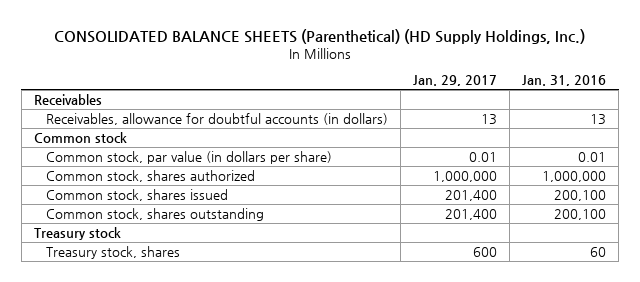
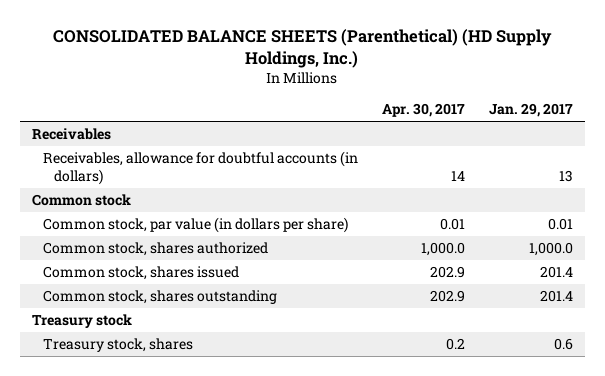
[522,75,607,87] Jan. 31, 2016 -> none
none -> [382,103,466,118] Apr. 30, 2017
[433,170,498,182] 1,000,000 -> [529,242,574,257] 1,000.0
[445,189,498,201] 201,400 -> [540,266,574,279] 201.4
[445,208,498,220] 201,400 -> [540,290,574,303] 201.4
[473,246,498,257] 600 -> [554,338,574,351] 0.6

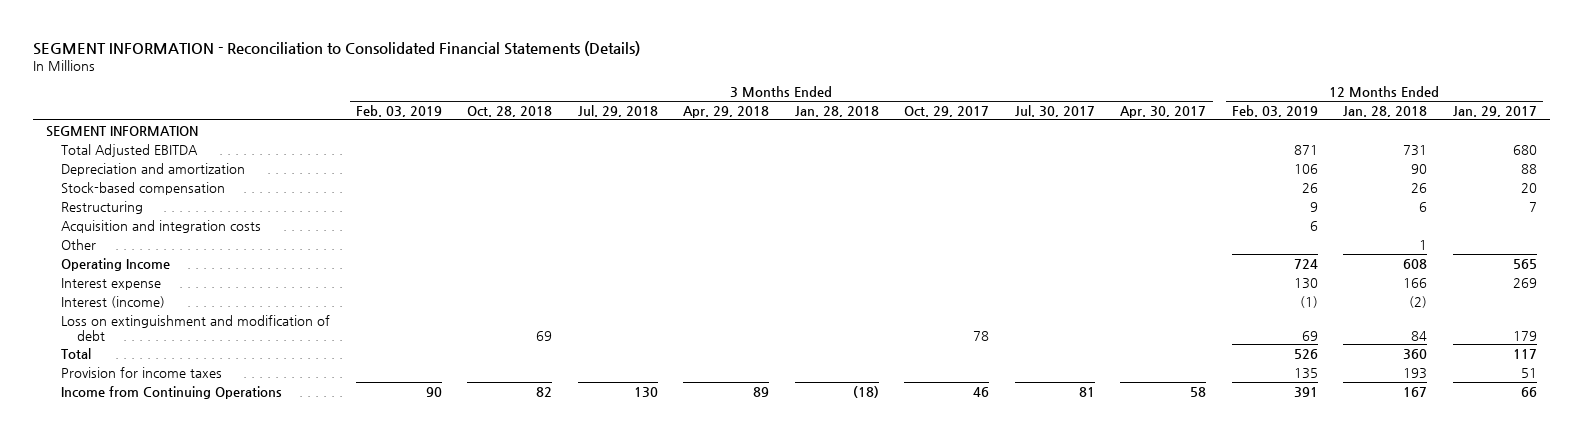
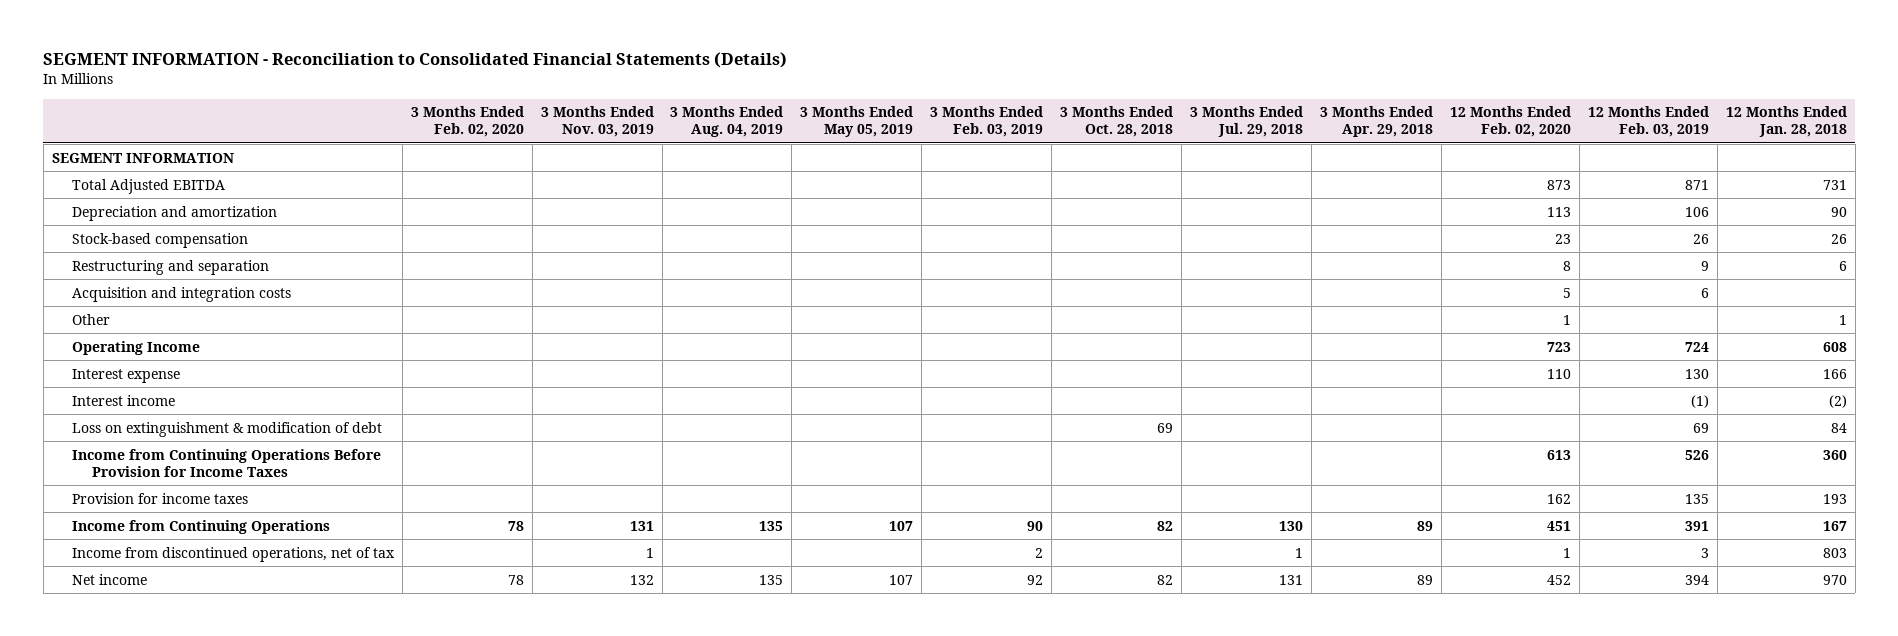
[794,106,879,118] Jan. 28, 2018 -> none
[904,106,990,118] Oct. 29, 2017 -> none
[1014,105,1095,118] Jul. 30, 2017 -> none
[1120,106,1207,119] Apr. 30, 2017 -> none
[1452,106,1537,118] Jan. 29, 2017 -> none
none -> [410,106,524,138] 3 Months Ended Feb. 02, 2020
none -> [540,106,654,138] 3 Months Ended Nov. 03, 2019
none -> [670,106,784,138] 3 Months Ended Aug. 04, 2019
none -> [800,106,914,138] 3 Months Ended May 05, 2019
none -> [1450,106,1572,138] 12 Months Ended Feb. 02, 2020
[61,200,144,214] Restructuring -> [71,259,269,275] Restructuring and separation
[61,295,166,308] Interest (income) -> [71,394,175,406] Interest income
[61,314,331,341] Loss on extinguishment and modification of debt -> [71,421,382,437] Loss on extinguishment & modification of debt
[61,347,92,359] Total -> [71,448,381,477] Income from Continuing Operations Before Provision for Income Taxes
none -> [71,546,395,562] Income from discontinued operations, net of tax
none -> [71,573,147,585] Net income

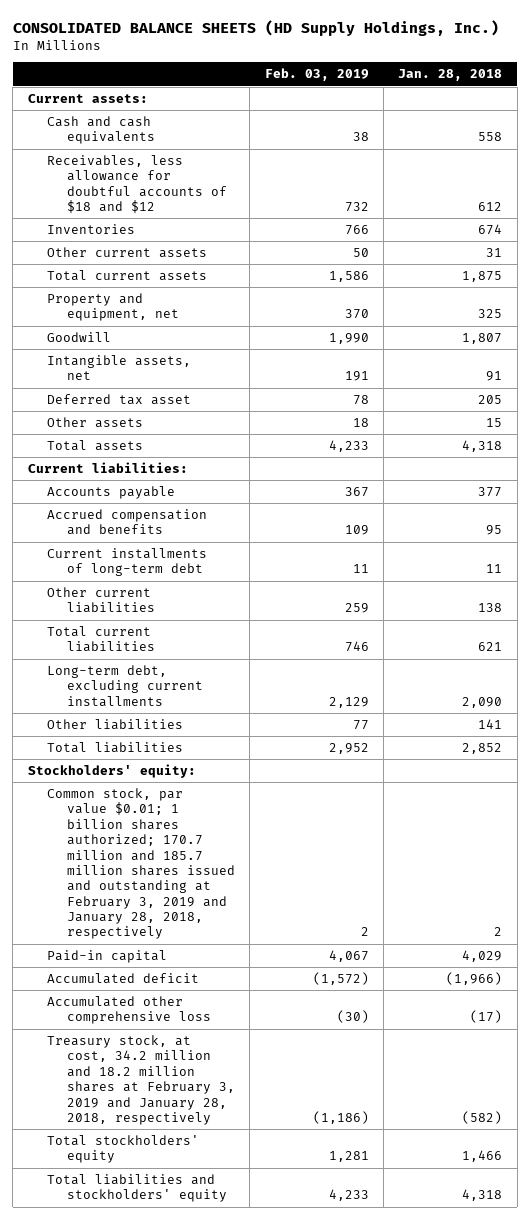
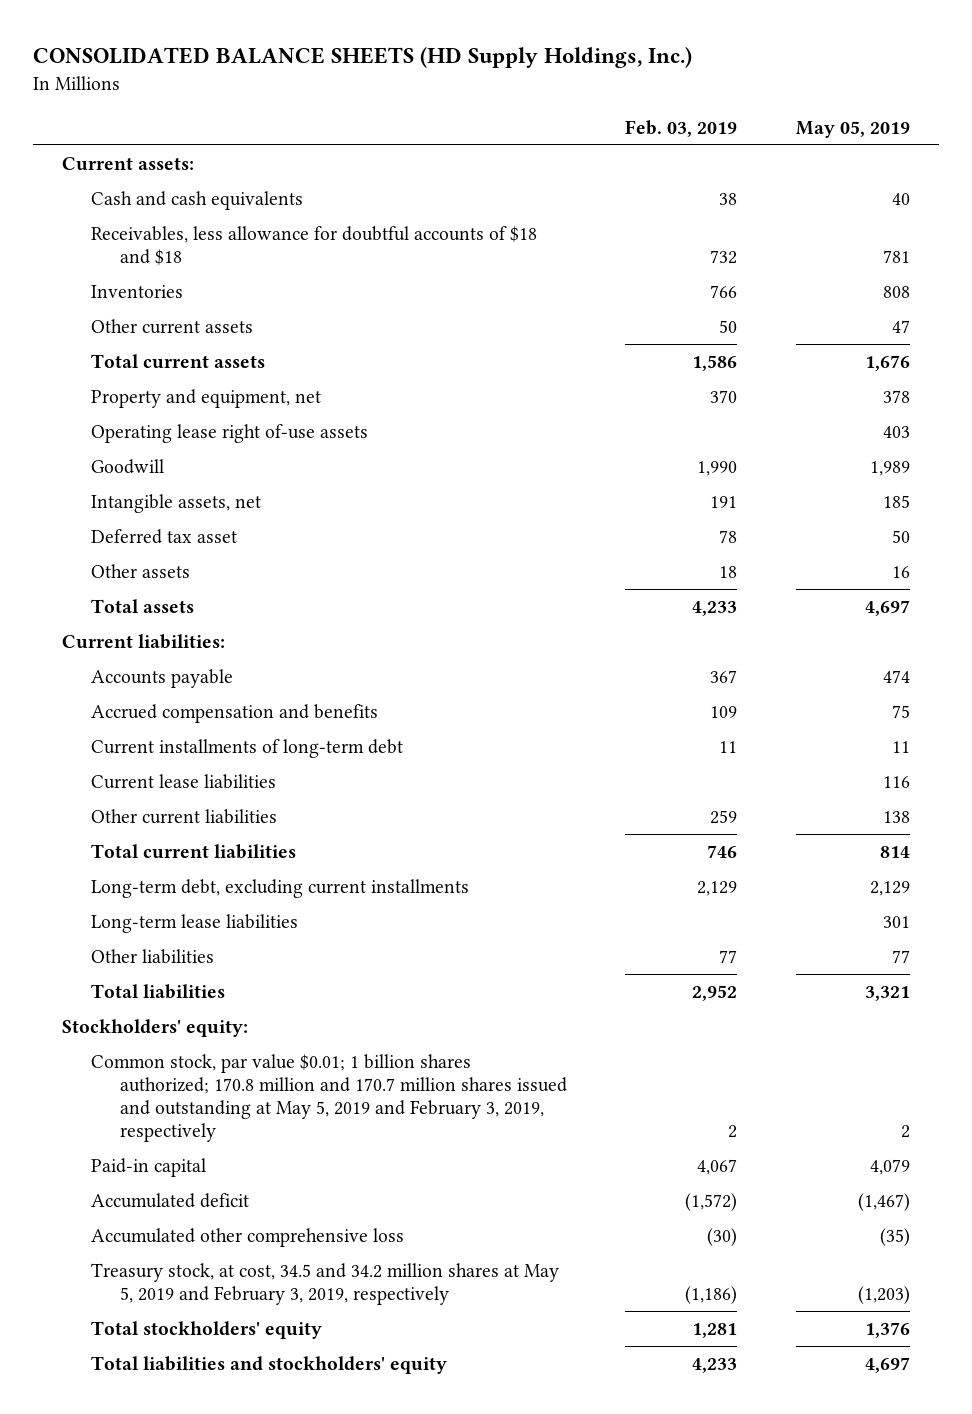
[398,69,503,82] Jan. 28, 2018 -> none
none -> [795,120,910,138] May 05, 2019
[47,155,227,214] Receivables, less allowance for doubtful accounts of $18 and $12 -> [90,225,537,265] Receivables, less allowance for doubtful accounts of $18 and $18
none -> [90,423,368,443] Operating lease right of-use assets
none -> [90,773,276,789] Current lease liabilities
none -> [90,913,298,933] Long-term lease liabilities
[47,788,235,940] Common stock, par value $0.01; 1 billion shares authorized; 170.7 million and 185.7 million shares issued and outstanding at February 3, 2019 and January 28, 2018, respectively -> [90,1053,568,1143] Common stock, par value $0.01; 1 billion shares authorized; 170.8 million and 170.7 million shares issued and outstanding at May 5, 2019 and February 3, 2019, respectively
[47,1035,235,1125] Treasury stock, at cost, 34.2 million and 18.2 million shares at February 3, 2019 and January 28, 2018, respectively -> [90,1262,559,1305] Treasury stock, at cost, 34.5 and 34.2 million shares at May 5, 2019 and February 3, 2019, respectively

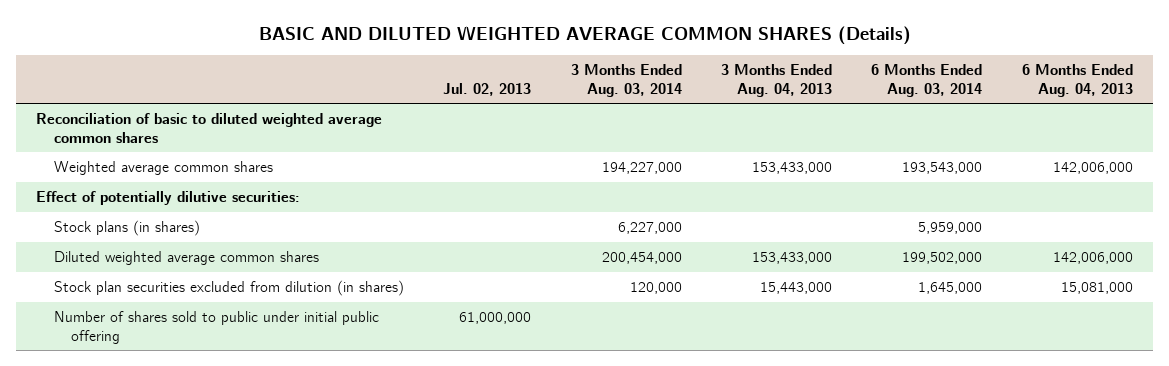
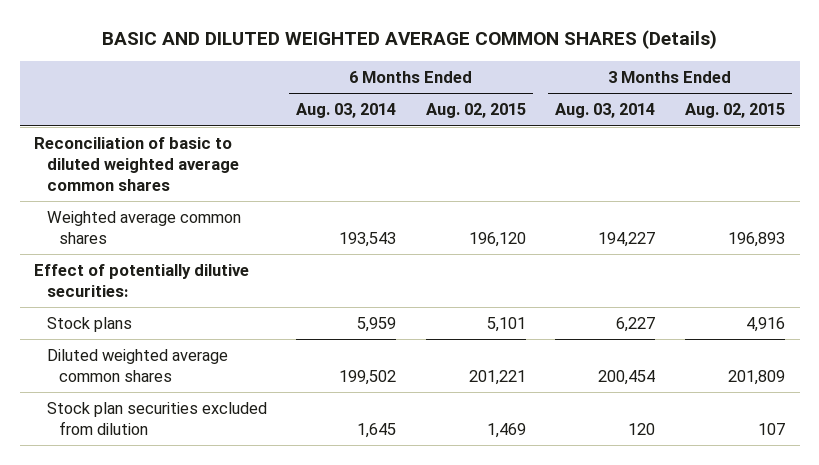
[443,82,532,96] Jul. 02, 2013 -> none
[721,64,833,97] 3 Months Ended Aug. 04, 2013 -> none
[1021,64,1133,97] 6 Months Ended Aug. 04, 2013 -> none
none -> [425,103,526,119] Aug. 02, 2015
none -> [684,103,785,119] Aug. 02, 2015
[601,162,682,175] 194,227,000 -> [598,231,656,247] 194,227
[902,162,983,175] 193,543,000 -> [339,231,397,247] 193,543
[53,311,379,344] Number of shares sold to public under initial public offering -> none
[53,220,200,237] Stock plans (in shares) -> [46,316,132,332] Stock plans
[617,222,682,235] 6,227,000 -> [616,316,656,332] 6,227
[918,222,983,235] 5,959,000 -> [357,316,397,332] 5,959
[601,252,682,265] 200,454,000 -> [598,369,656,385] 200,454
[902,252,983,265] 199,502,000 -> [339,369,397,385] 199,502
[53,280,404,297] Stock plan securities excluded from dilution (in shares) -> [46,401,267,435] Stock plan securities excluded from dilution
[629,282,682,295] 120,000 -> [628,422,656,435] 120
[918,282,983,295] 1,645,000 -> [357,422,397,438] 1,645

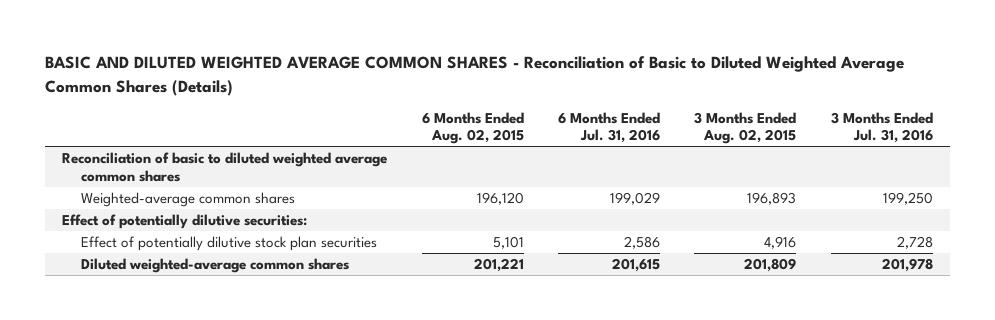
[101,29,717,49] BASIC AND DILUTED WEIGHTED AVERAGE COMMON SHARES (Details) -> [45,56,905,96] BASIC AND DILUTED WEIGHTED AVERAGE COMMON SHARES - Reconciliation of Basic to Diluted Weighted Average Common Shares (Details)
[296,103,397,119] Aug. 03, 2014 -> none
[555,103,656,119] Aug. 03, 2014 -> none
none -> [557,111,660,144] 6 Months Ended Jul. 31, 2016
none -> [830,111,933,144] 3 Months Ended Jul. 31, 2016
[46,210,241,244] Weighted average common shares -> [80,192,295,208] Weighted-average common shares
[46,401,267,435] Stock plan securities excluded from dilution -> none
[46,316,132,332] Stock plans -> [80,236,377,252] Effect of potentially dilutive stock plan securities
[46,348,228,382] Diluted weighted average common shares -> [80,258,349,274] Diluted weighted-average common shares

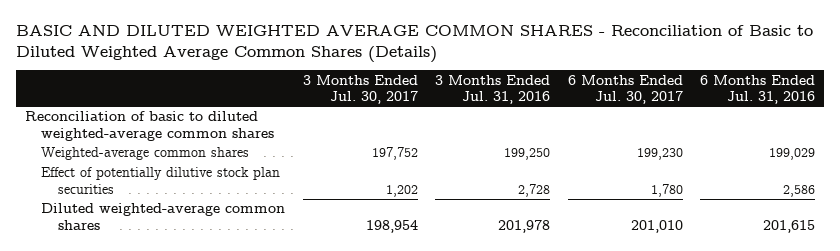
[421,111,524,145] 6 Months Ended Aug. 02, 2015 -> none
[694,111,797,145] 3 Months Ended Aug. 02, 2015 -> none
none -> [302,74,418,105] 3 Months Ended Jul. 30, 2017
none -> [567,74,683,105] 6 Months Ended Jul. 30, 2017
[62,152,388,182] Reconciliation of basic to diluted weighted average common shares -> [24,111,275,141] Reconciliation of basic to diluted weighted-average common shares
[62,214,308,230] Effect of potentially dilutive securities: -> none

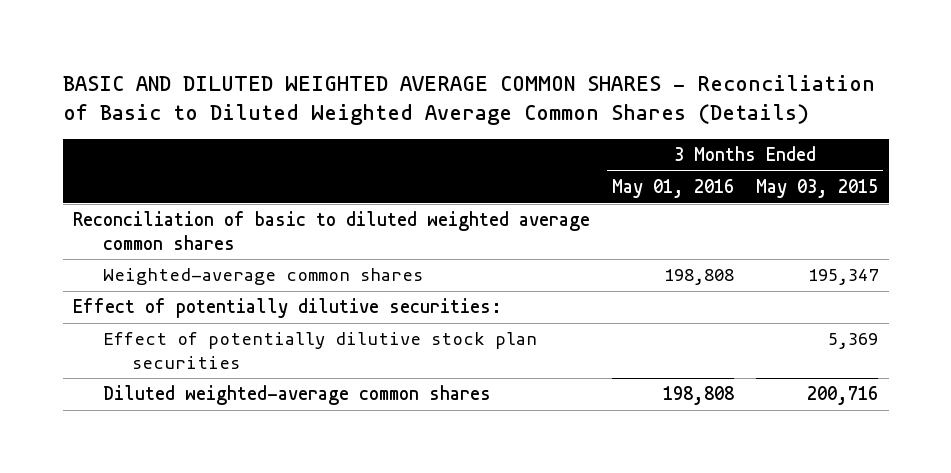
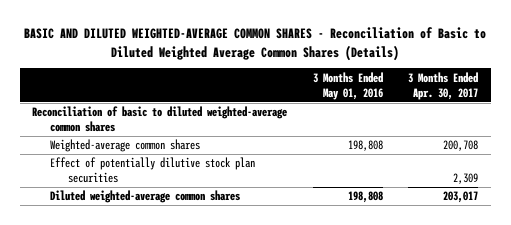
[62,75,875,126] BASIC AND DILUTED WEIGHTED AVERAGE COMMON SHARES - Reconciliation of Basic to Diluted Weighted Average Common Shares (Details) -> [24,27,487,61] BASIC AND DILUTED WEIGHTED-AVERAGE COMMON SHARES - Reconciliation of Basic to Diluted Weighted Average Common Shares (Details)
[755,179,878,199] May 03, 2015 -> none
none -> [408,71,479,100] 3 Months Ended Apr. 30, 2017
[73,211,591,250] Reconciliation of basic to diluted weighted average common shares -> [32,106,288,133] Reconciliation of basic to diluted weighted-average common shares
[73,298,503,319] Effect of potentially dilutive securities: -> none

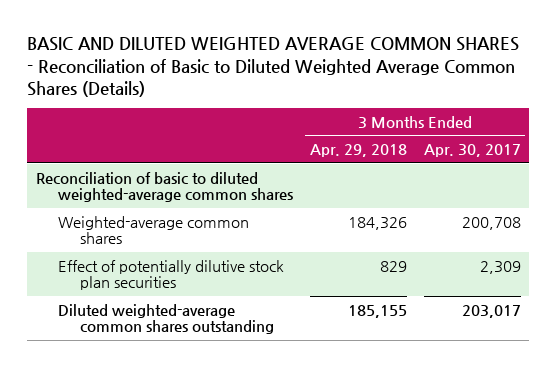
[24,27,487,61] BASIC AND DILUTED WEIGHTED-AVERAGE COMMON SHARES - Reconciliation of Basic to Diluted Weighted Average Common Shares (Details) -> [27,37,520,97] BASIC AND DILUTED WEIGHTED AVERAGE COMMON SHARES - Reconciliation of Basic to Diluted Weighted Average Common Shares (Details)
[312,71,383,100] 3 Months Ended May 01, 2016 -> none
none -> [309,143,407,157] Apr. 29, 2018
[50,190,241,204] Diluted weighted-average common shares -> [57,303,274,335] Diluted weighted-average common shares outstanding

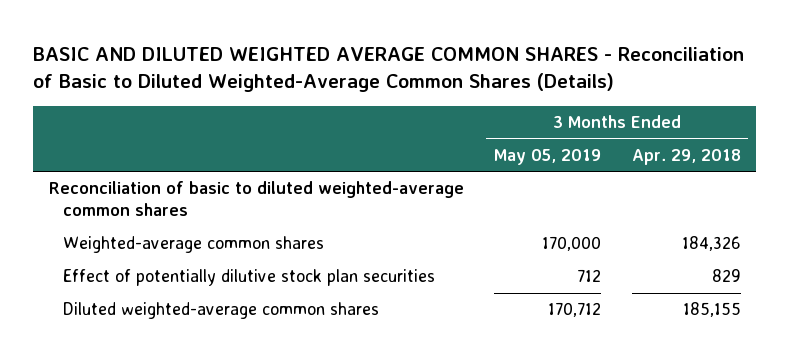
[27,37,520,97] BASIC AND DILUTED WEIGHTED AVERAGE COMMON SHARES - Reconciliation of Basic to Diluted Weighted Average Common Shares (Details) -> [33,46,745,92] BASIC AND DILUTED WEIGHTED AVERAGE COMMON SHARES - Reconciliation of Basic to Diluted Weighted-Average Common Shares (Details)
[423,143,521,157] Apr. 30, 2017 -> none
none -> [494,148,602,165] May 05, 2019
[57,303,274,335] Diluted weighted-average common shares outstanding -> [62,302,379,320] Diluted weighted-average common shares

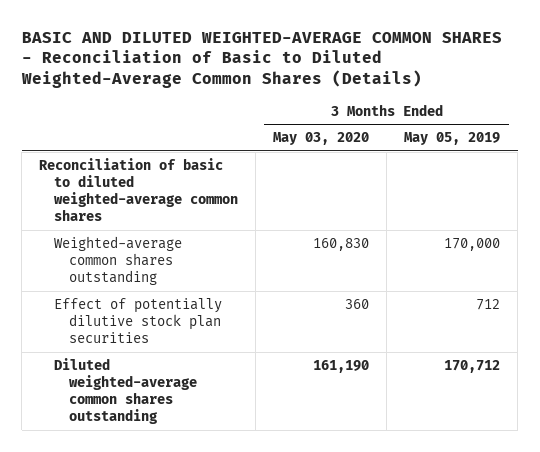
[33,46,745,92] BASIC AND DILUTED WEIGHTED AVERAGE COMMON SHARES - Reconciliation of Basic to Diluted Weighted-Average Common Shares (Details) -> [20,31,502,89] BASIC AND DILUTED WEIGHTED-AVERAGE COMMON SHARES - Reconciliation of Basic to Diluted Weighted-Average Common Shares (Details)
[631,148,741,165] Apr. 29, 2018 -> none
none -> [273,132,370,146] May 03, 2020
[62,236,324,254] Weighted-average common shares -> [54,235,183,286] Weighted-average common shares outstanding
[62,302,379,320] Diluted weighted-average common shares -> [54,357,197,425] Diluted weighted-average common shares outstanding

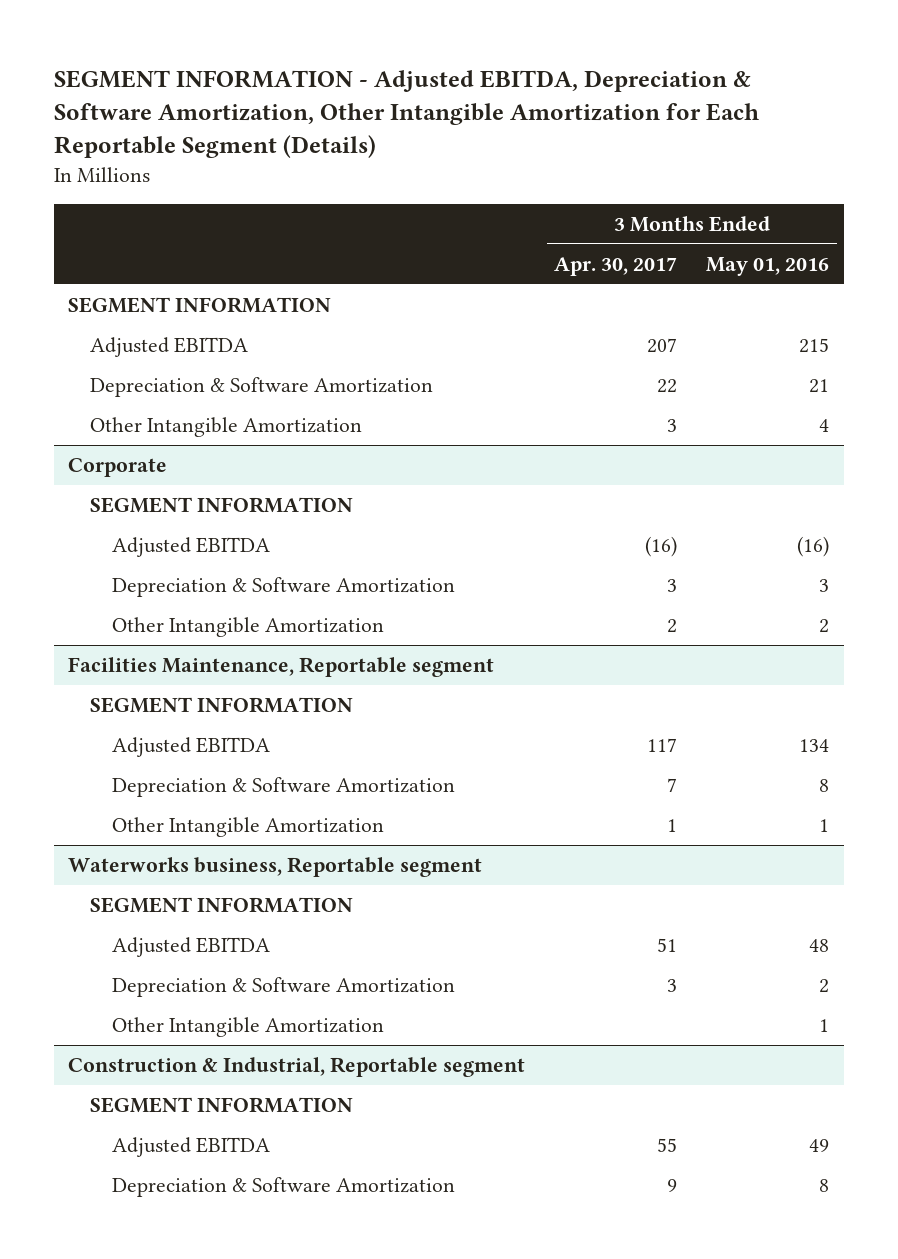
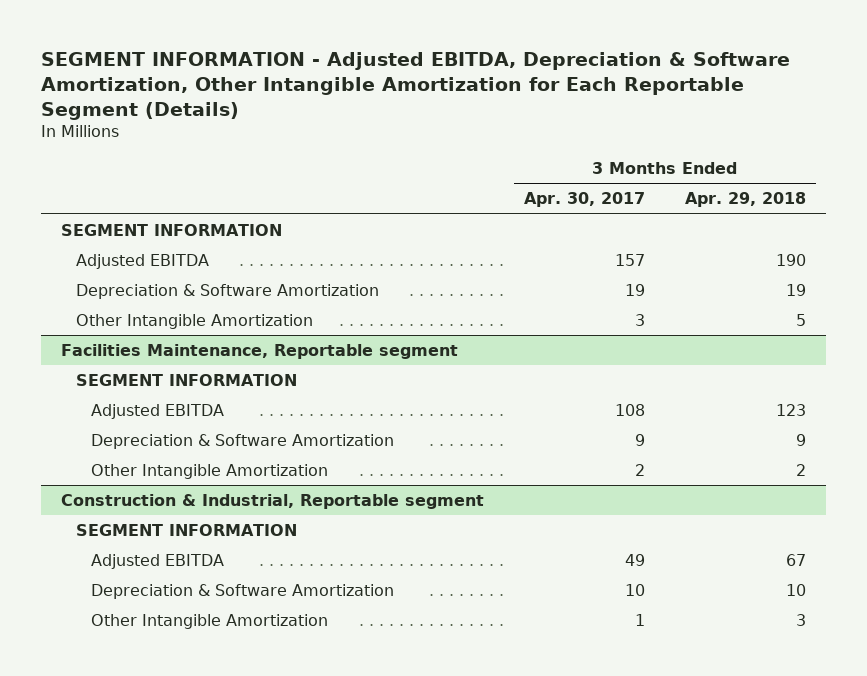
[706,256,830,276] May 01, 2016 -> none
none -> [685,192,807,208] Apr. 29, 2018
[647,337,678,353] 207 -> [615,253,646,266] 157
[657,378,678,393] 22 -> [625,283,646,296] 19
[68,457,168,477] Corporate -> none
[90,496,354,513] SEGMENT INFORMATION -> none
[112,536,271,557] Adjusted EBITDA -> none
[112,576,456,597] Depreciation & Software Amortization -> none
[112,616,385,637] Other Intangible Amortization -> none
[68,856,483,877] Waterworks business, Reportable segment -> none
[90,896,354,913] SEGMENT INFORMATION -> none
[112,936,271,957] Adjusted EBITDA -> none
[112,976,456,997] Depreciation & Software Amortization -> none
[112,1016,385,1037] Other Intangible Amortization -> none
[647,737,678,752] 117 -> [615,403,646,416] 108
[667,777,678,792] 7 -> [635,433,646,446] 9
[667,818,678,832] 1 -> [635,463,646,476] 2
[657,1137,678,1152] 55 -> [625,553,646,566] 49
[667,1178,678,1192] 9 -> [625,583,646,596] 10
none -> [91,613,329,629] Other Intangible Amortization

